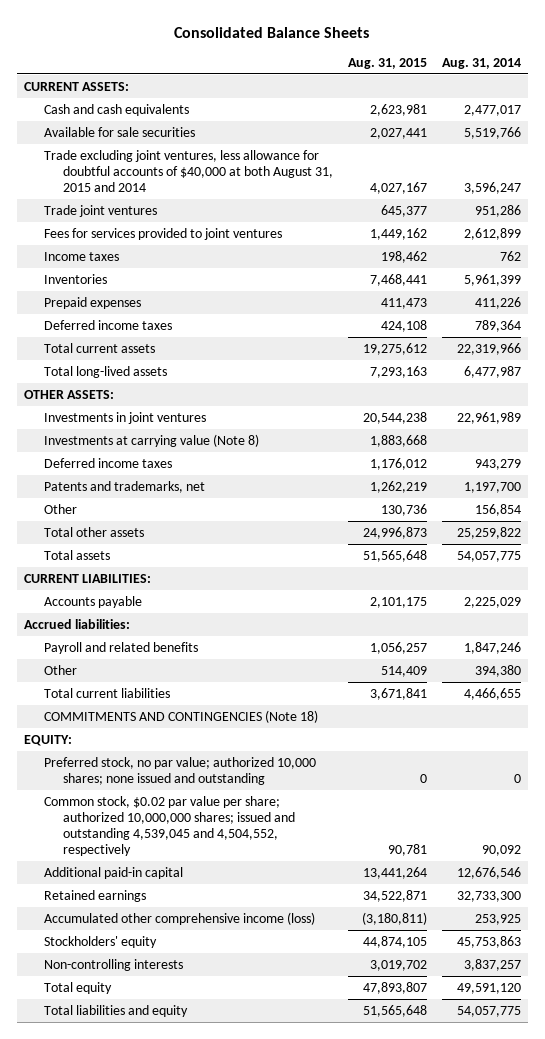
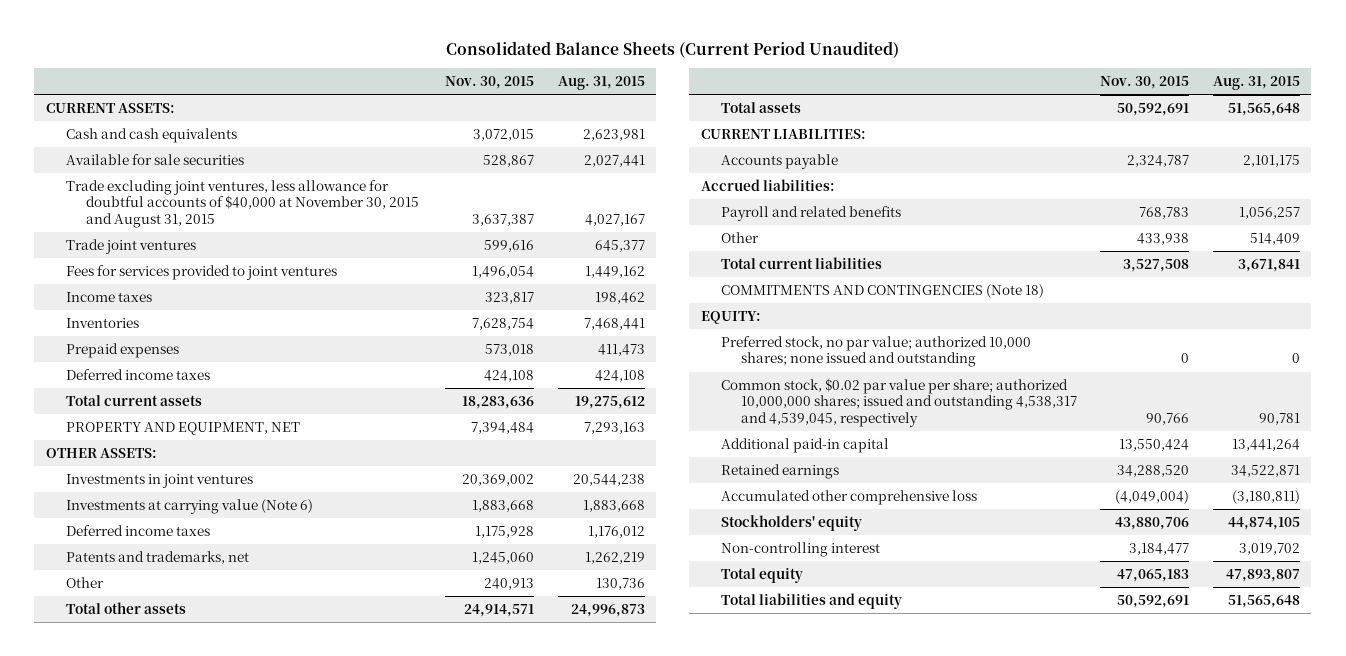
[174,26,370,38] Consolidated Balance Sheets -> [445,40,899,58] Consolidated Balance Sheets (Current Period Unaudited)
[441,58,521,70] Aug. 31, 2014 -> none
none -> [445,76,535,90] Nov. 30, 2015
[43,149,333,193] Trade excluding joint ventures, less allowance for doubtful accounts of $40,000 at both August 31, 2015 and 2014 -> [65,179,419,228] Trade excluding joint ventures, less allowance for doubtful accounts of $40,000 at November 30, 2015 and August 31, 2015
[43,365,167,378] Total long-lived assets -> [65,421,300,435] PROPERTY AND EQUIPMENT, NET
[43,433,259,447] Investments at carrying value (Note 8) -> [65,498,313,514] Investments at carrying value (Note 6)
[43,795,295,857] Common stock, $0.02 par value per share; authorized 10,000,000 shares; issued and outstanding 4,539,045 and 4,504,552, respectively -> [721,377,1077,427] Common stock, $0.02 par value per share; authorized 10,000,000 shares; issued and outstanding 4,538,317 and 4,539,045, respectively
[43,911,315,925] Accumulated other comprehensive income (loss) -> [721,489,978,505] Accumulated other comprehensive loss
[43,958,183,971] Non-controlling interests -> [721,541,881,557] Non-controlling interest

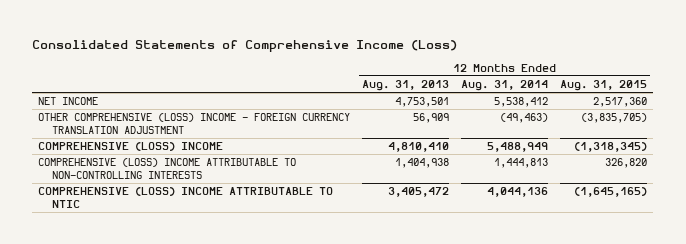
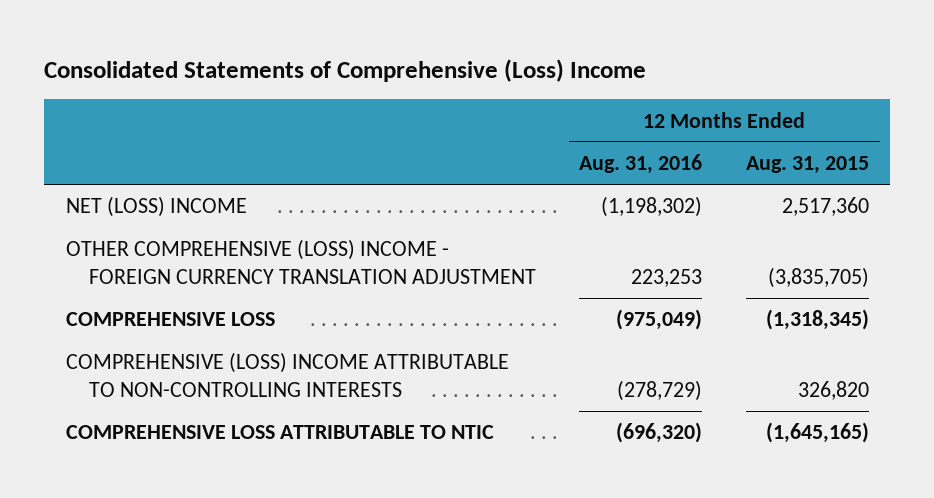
[32,39,458,52] Consolidated Statements of Comprehensive Income (Loss) -> [43,58,646,82] Consolidated Statements of Comprehensive (Loss) Income
[362,79,450,91] Aug. 31, 2013 -> none
[461,79,549,91] Aug. 31, 2014 -> none
none -> [579,154,703,175] Aug. 31, 2016
[38,97,99,106] NET INCOME -> [65,196,247,218] NET (LOSS) INCOME
[38,142,224,152] COMPREHENSIVE (LOSS) INCOME -> [65,312,275,327] COMPREHENSIVE LOSS
[38,187,334,208] COMPREHENSIVE (LOSS) INCOME ATTRIBUTABLE TO NTIC -> [65,425,494,440] COMPREHENSIVE LOSS ATTRIBUTABLE TO NTIC

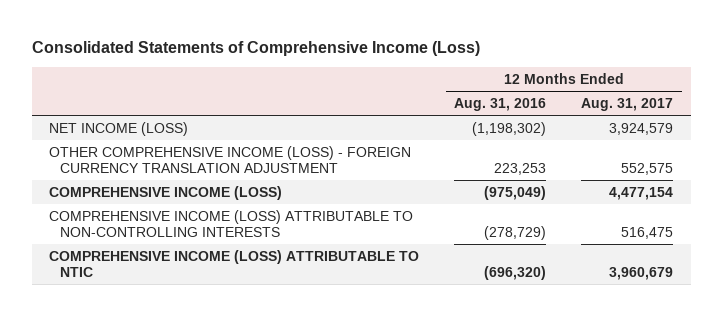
[43,58,646,82] Consolidated Statements of Comprehensive (Loss) Income -> [31,41,480,57] Consolidated Statements of Comprehensive Income (Loss)
[745,156,869,175] Aug. 31, 2015 -> none
none -> [581,97,674,111] Aug. 31, 2017
[65,196,247,218] NET (LOSS) INCOME -> [49,121,189,136] NET INCOME (LOSS)
[65,239,537,284] OTHER COMPREHENSIVE (LOSS) INCOME - FOREIGN CURRENCY TRANSLATION ADJUSTMENT -> [49,145,412,173] OTHER COMPREHENSIVE INCOME (LOSS) - FOREIGN CURRENCY TRANSLATION ADJUSTMENT
[65,312,275,327] COMPREHENSIVE LOSS -> [49,185,283,200] COMPREHENSIVE INCOME (LOSS)
[65,352,509,397] COMPREHENSIVE (LOSS) INCOME ATTRIBUTABLE TO NON-CONTROLLING INTERESTS -> [49,209,414,237] COMPREHENSIVE INCOME (LOSS) ATTRIBUTABLE TO NON-CONTROLLING INTERESTS
[65,425,494,440] COMPREHENSIVE LOSS ATTRIBUTABLE TO NTIC -> [49,249,420,277] COMPREHENSIVE INCOME (LOSS) ATTRIBUTABLE TO NTIC

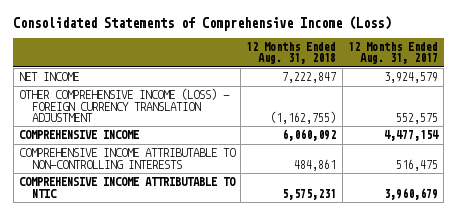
[454,97,547,111] Aug. 31, 2016 -> none
none -> [246,42,337,65] 12 Months Ended Aug. 31, 2018
[49,121,189,136] NET INCOME (LOSS) -> [18,72,79,82] NET INCOME
[49,185,283,200] COMPREHENSIVE INCOME (LOSS) -> [18,130,139,140] COMPREHENSIVE INCOME
[49,209,414,237] COMPREHENSIVE INCOME (LOSS) ATTRIBUTABLE TO NON-CONTROLLING INTERESTS -> [18,148,236,169] COMPREHENSIVE INCOME ATTRIBUTABLE TO NON-CONTROLLING INTERESTS
[49,249,420,277] COMPREHENSIVE INCOME (LOSS) ATTRIBUTABLE TO NTIC -> [18,177,236,198] COMPREHENSIVE INCOME ATTRIBUTABLE TO NTIC

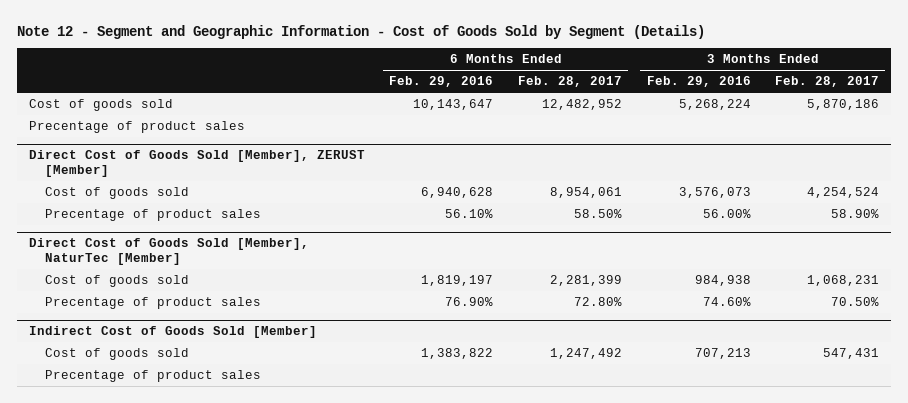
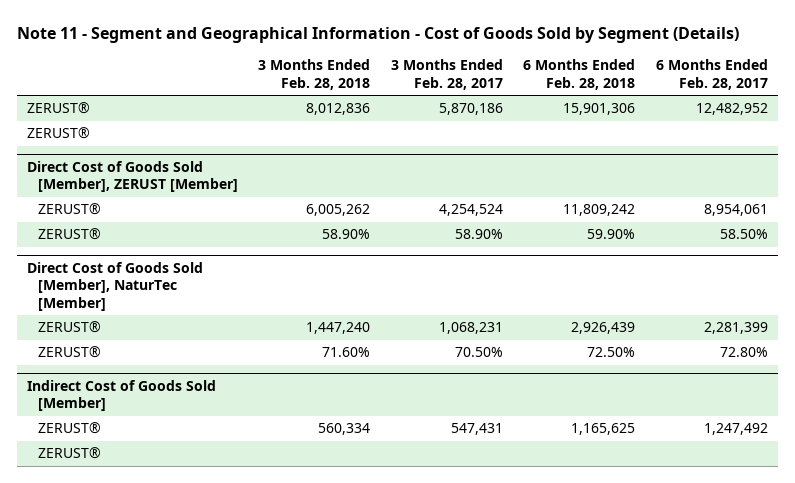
[16,24,705,39] Note 12 - Segment and Geographic Information - Cost of Goods Sold by Segment (Details) -> [17,26,740,43] Note 11 - Segment and Geographical Information - Cost of Goods Sold by Segment (Details)
[389,76,494,88] Feb. 29, 2016 -> none
[646,76,751,88] Feb. 29, 2016 -> none
none -> [258,59,371,90] 3 Months Ended Feb. 28, 2018
none -> [523,59,636,90] 6 Months Ended Feb. 28, 2018
[28,99,173,112] Cost of goods sold -> [27,102,91,115] ZERUST®
[28,121,245,134] Precentage of product sales -> [27,127,91,140] ZERUST®
[44,187,189,200] Cost of goods sold -> [38,203,102,216] ZERUST®
[44,209,261,222] Precentage of product sales -> [38,228,102,241] ZERUST®
[44,275,189,288] Cost of goods sold -> [38,321,102,334] ZERUST®
[44,297,261,310] Precentage of product sales -> [38,346,102,359] ZERUST®
[44,348,189,361] Cost of goods sold -> [38,422,102,435] ZERUST®
[44,370,261,383] Precentage of product sales -> [38,447,102,460] ZERUST®

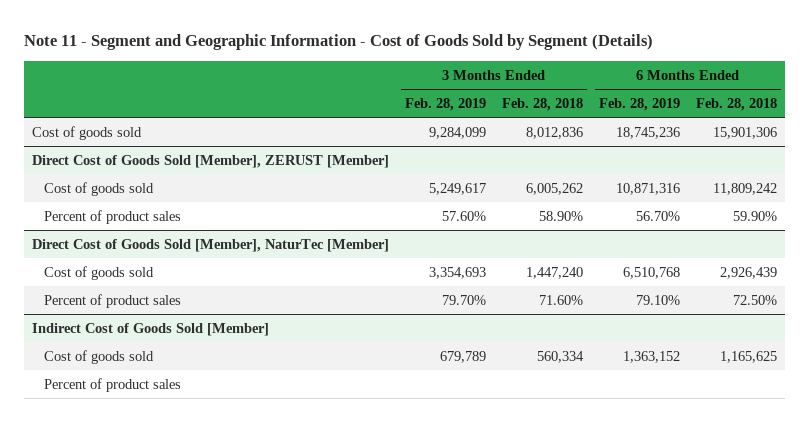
[17,26,740,43] Note 11 - Segment and Geographical Information - Cost of Goods Sold by Segment (Details) -> [23,34,653,51] Note 11 - Segment and Geographic Information - Cost of Goods Sold by Segment (Details)
[390,59,503,90] 3 Months Ended Feb. 28, 2017 -> none
[655,59,768,90] 6 Months Ended Feb. 28, 2017 -> none
none -> [404,97,486,111] Feb. 28, 2019
none -> [599,97,681,111] Feb. 28, 2019
[27,127,91,140] ZERUST® -> none
[27,102,91,115] ZERUST® -> [31,125,142,140] Cost of goods sold
[38,203,102,216] ZERUST® -> [43,181,154,196] Cost of goods sold
[38,228,102,241] ZERUST® -> [43,209,181,224] Percent of product sales
[38,321,102,334] ZERUST® -> [43,265,154,280] Cost of goods sold
[38,346,102,359] ZERUST® -> [43,293,181,308] Percent of product sales
[38,422,102,435] ZERUST® -> [43,349,154,364] Cost of goods sold
[38,447,102,460] ZERUST® -> [43,377,181,392] Percent of product sales

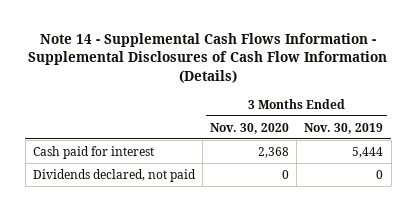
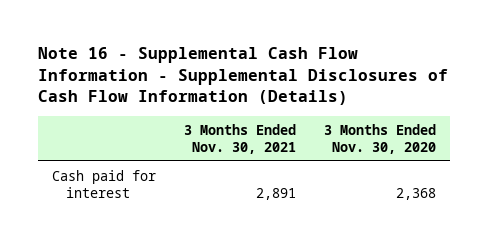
[28,32,388,83] Note 14 - Supplemental Cash Flows Information - Supplemental Disclosures of Cash Flow Information (Details) -> [38,47,449,105] Note 16 - Supplemental Cash Flow Information - Supplemental Disclosures of Cash Flow Information (Details)
[304,122,384,134] Nov. 30, 2019 -> none
none -> [183,123,296,154] 3 Months Ended Nov. 30, 2021
[32,168,196,182] Dividends declared, not paid -> none

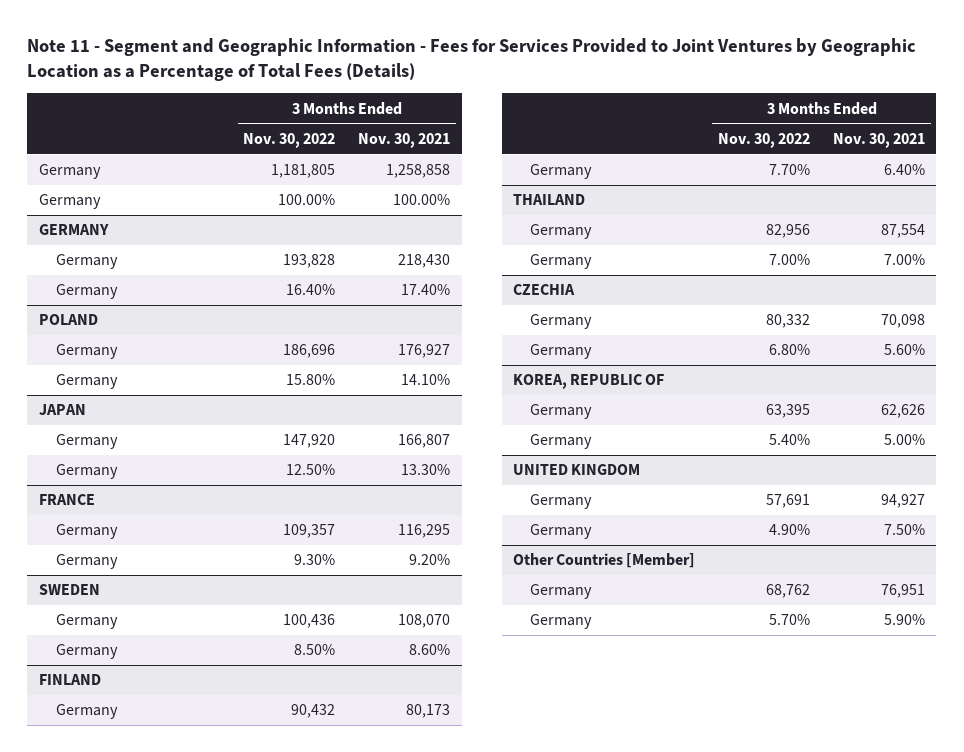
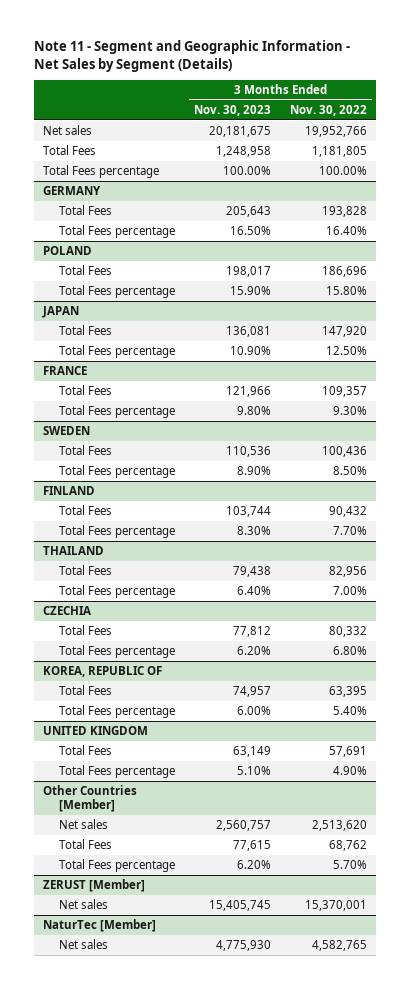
[27,38,917,82] Note 11 - Segment and Geographic Information - Fees for Services Provided to Joint Ventures by Geographic Location as a Percentage of Total Fees (Details) -> [33,40,350,72] Note 11 - Segment and Geographic Information - Net Sales by Segment (Details)
[358,132,451,148] Nov. 30, 2021 -> none
none -> [194,104,272,116] Nov. 30, 2023
none -> [43,124,93,135] Net sales
[38,164,101,180] Germany -> [43,144,97,155] Total Fees
[38,194,101,210] Germany -> [43,164,160,178] Total Fees percentage
[55,254,118,270] Germany -> [59,204,113,215] Total Fees
[55,284,118,300] Germany -> [59,224,176,238] Total Fees percentage
[55,344,118,360] Germany -> [59,264,113,275] Total Fees
[55,374,118,390] Germany -> [59,284,176,298] Total Fees percentage
[55,434,118,450] Germany -> [59,324,113,335] Total Fees
[55,464,118,480] Germany -> [59,344,176,358] Total Fees percentage
[55,524,118,540] Germany -> [59,384,113,395] Total Fees
[55,554,118,570] Germany -> [59,404,176,418] Total Fees percentage
[55,614,118,630] Germany -> [59,444,113,455] Total Fees
[55,644,118,660] Germany -> [59,464,176,478] Total Fees percentage
[55,704,118,720] Germany -> [59,504,113,515] Total Fees
[530,164,593,180] Germany -> [59,524,176,538] Total Fees percentage
[530,224,593,240] Germany -> [59,564,113,575] Total Fees
[530,254,593,270] Germany -> [59,584,176,598] Total Fees percentage
[530,314,593,330] Germany -> [59,624,113,635] Total Fees
[530,344,593,360] Germany -> [59,644,176,658] Total Fees percentage
[530,404,593,420] Germany -> [59,684,113,695] Total Fees
[530,434,593,450] Germany -> [59,704,176,718] Total Fees percentage
[530,494,593,510] Germany -> [59,744,113,755] Total Fees
[530,524,593,540] Germany -> [59,764,176,778] Total Fees percentage
none -> [59,818,109,829] Net sales
[530,584,593,600] Germany -> [59,838,113,849] Total Fees
[530,614,593,630] Germany -> [59,858,176,872] Total Fees percentage
none -> [43,878,146,892] ZERUST [Member]
none -> [59,898,109,909] Net sales
none -> [43,918,157,932] NaturTec [Member]
none -> [59,938,109,949] Net sales

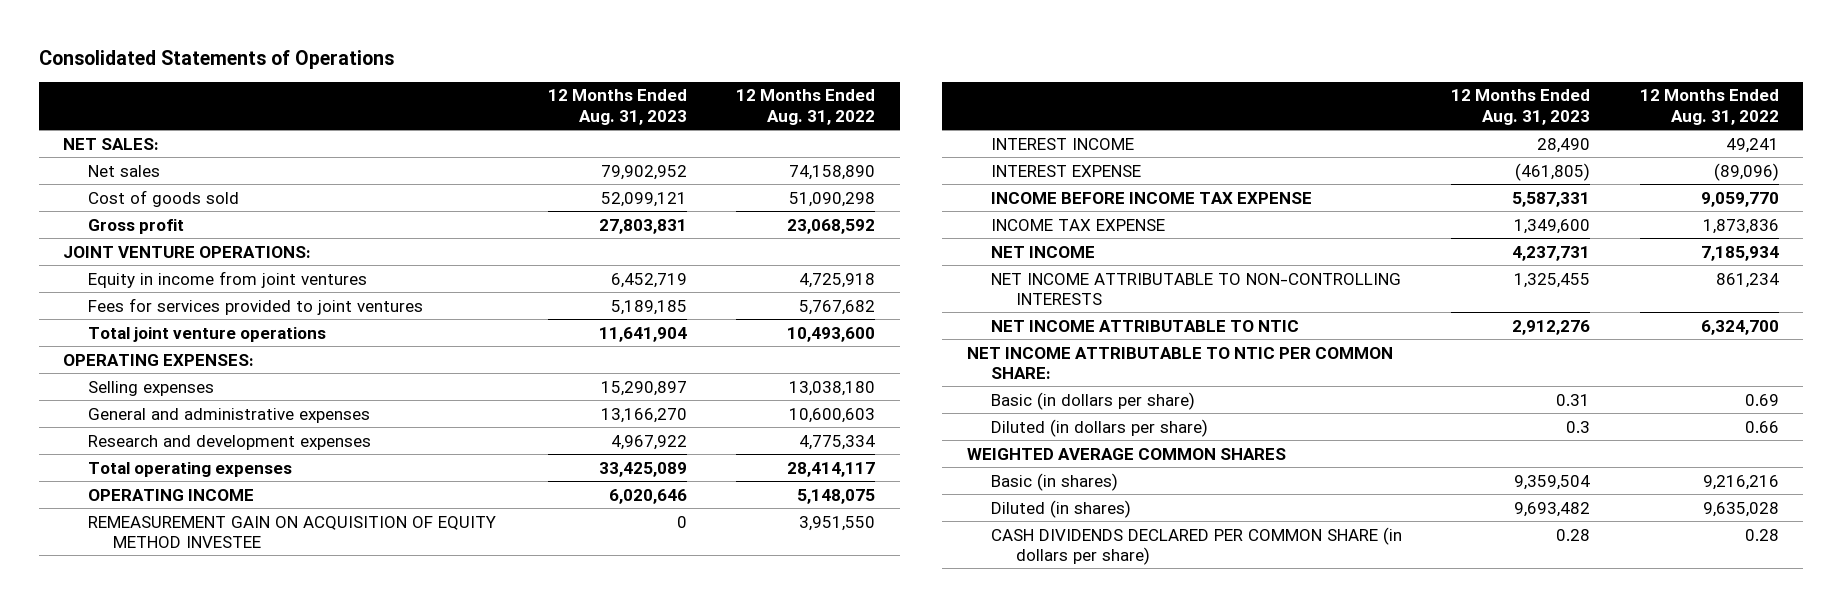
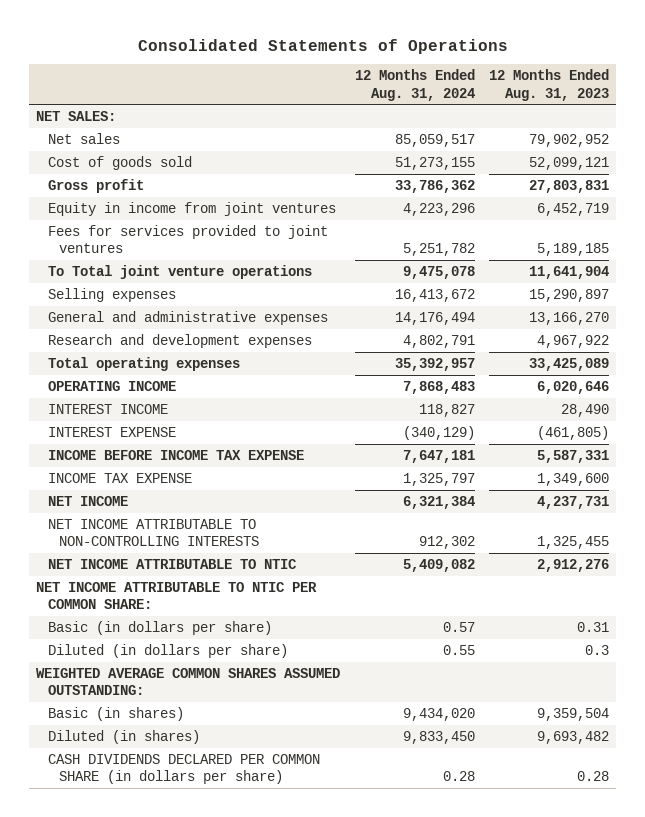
[736,89,876,125] 12 Months Ended Aug. 31, 2022 -> none
none -> [354,69,475,101] 12 Months Ended Aug. 31, 2024
[63,245,312,258] JOINT VENTURE OPERATIONS: -> none
[63,353,255,366] OPERATING EXPENSES: -> none
[88,326,327,342] Total joint venture operations -> [47,264,312,279] To Total joint venture operations
[88,515,497,548] REMEASUREMENT GAIN ON ACQUISITION OF EQUITY METHOD INVESTEE -> none
[966,447,1286,460] WEIGHTED AVERAGE COMMON SHARES -> [36,667,341,696] WEIGHTED AVERAGE COMMON SHARES ASSUMED OUTSTANDING:

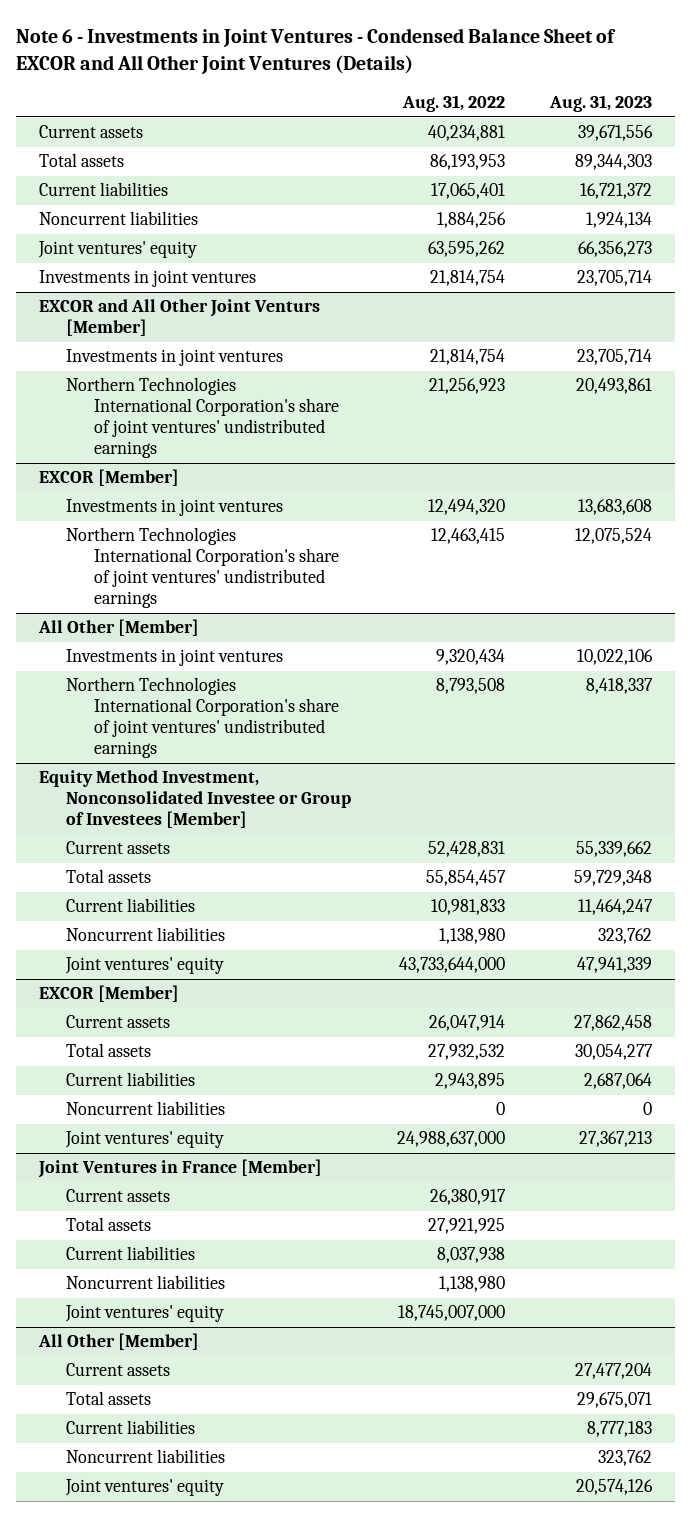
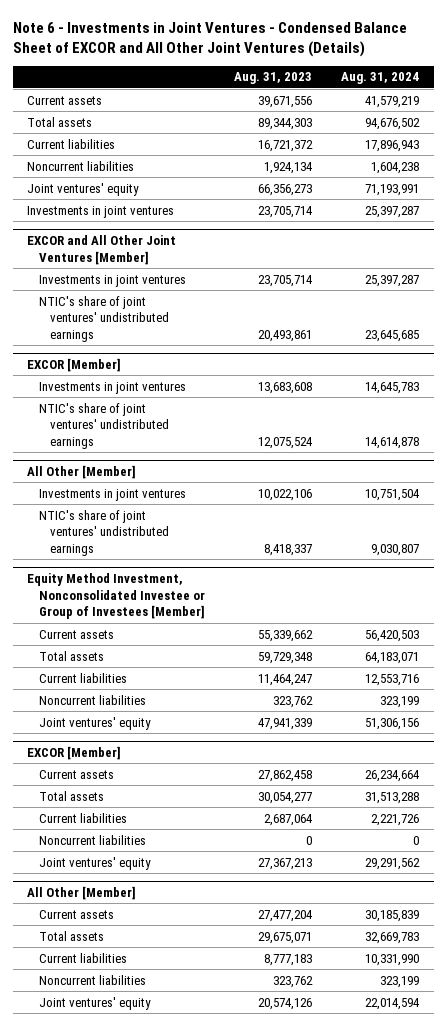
[401,95,505,113] Aug. 31, 2022 -> none
none -> [341,72,420,85] Aug. 31, 2024
[38,299,320,337] EXCOR and All Other Joint Venturs [Member] -> [27,234,177,265] EXCOR and All Other Joint Ventures [Member]
[66,377,339,459] Northern Technologies International Corporation's share of joint ventures' undistributed earnings -> [38,295,169,342] NTIC's share of joint ventures' undistributed earnings
[66,527,339,609] Northern Technologies International Corporation's share of joint ventures' undistributed earnings -> [38,402,169,449] NTIC's share of joint ventures' undistributed earnings
[66,677,339,759] Northern Technologies International Corporation's share of joint ventures' undistributed earnings -> [38,509,169,556] NTIC's share of joint ventures' undistributed earnings
[37,1159,322,1179] Joint Ventures in France [Member] -> none
[66,1189,171,1203] Current assets -> none
[66,1217,152,1232] Total assets -> none
[66,1246,196,1261] Current liabilities -> none
[66,1275,226,1290] Noncurrent liabilities -> none
[65,1305,225,1323] Joint ventures' equity -> none

